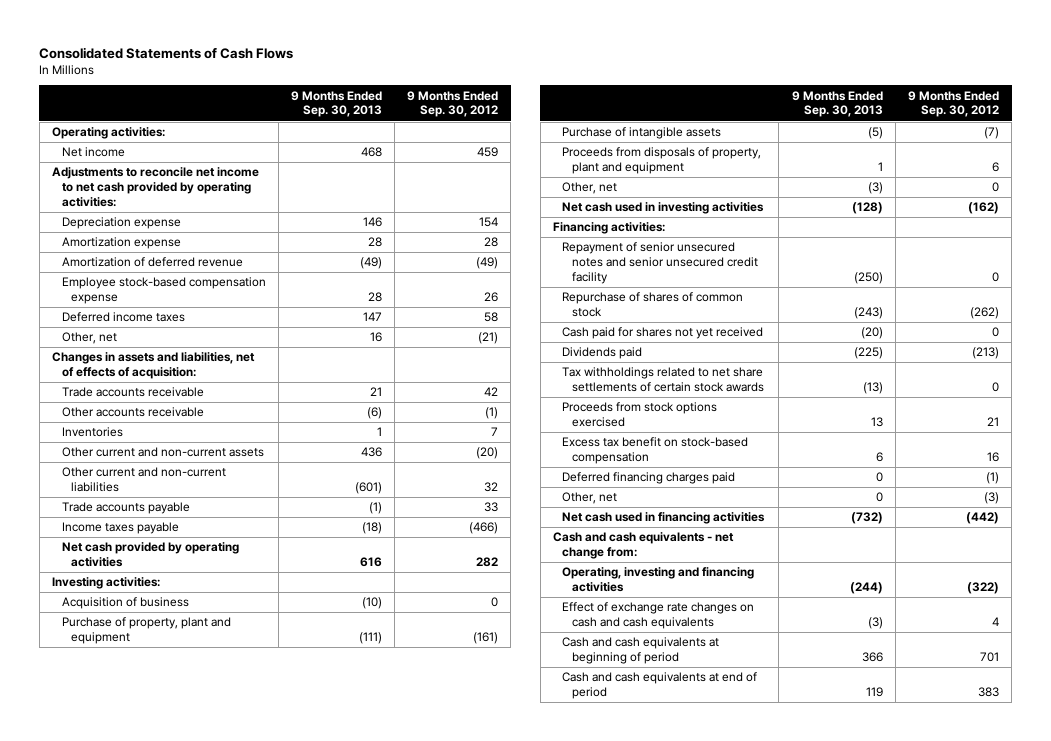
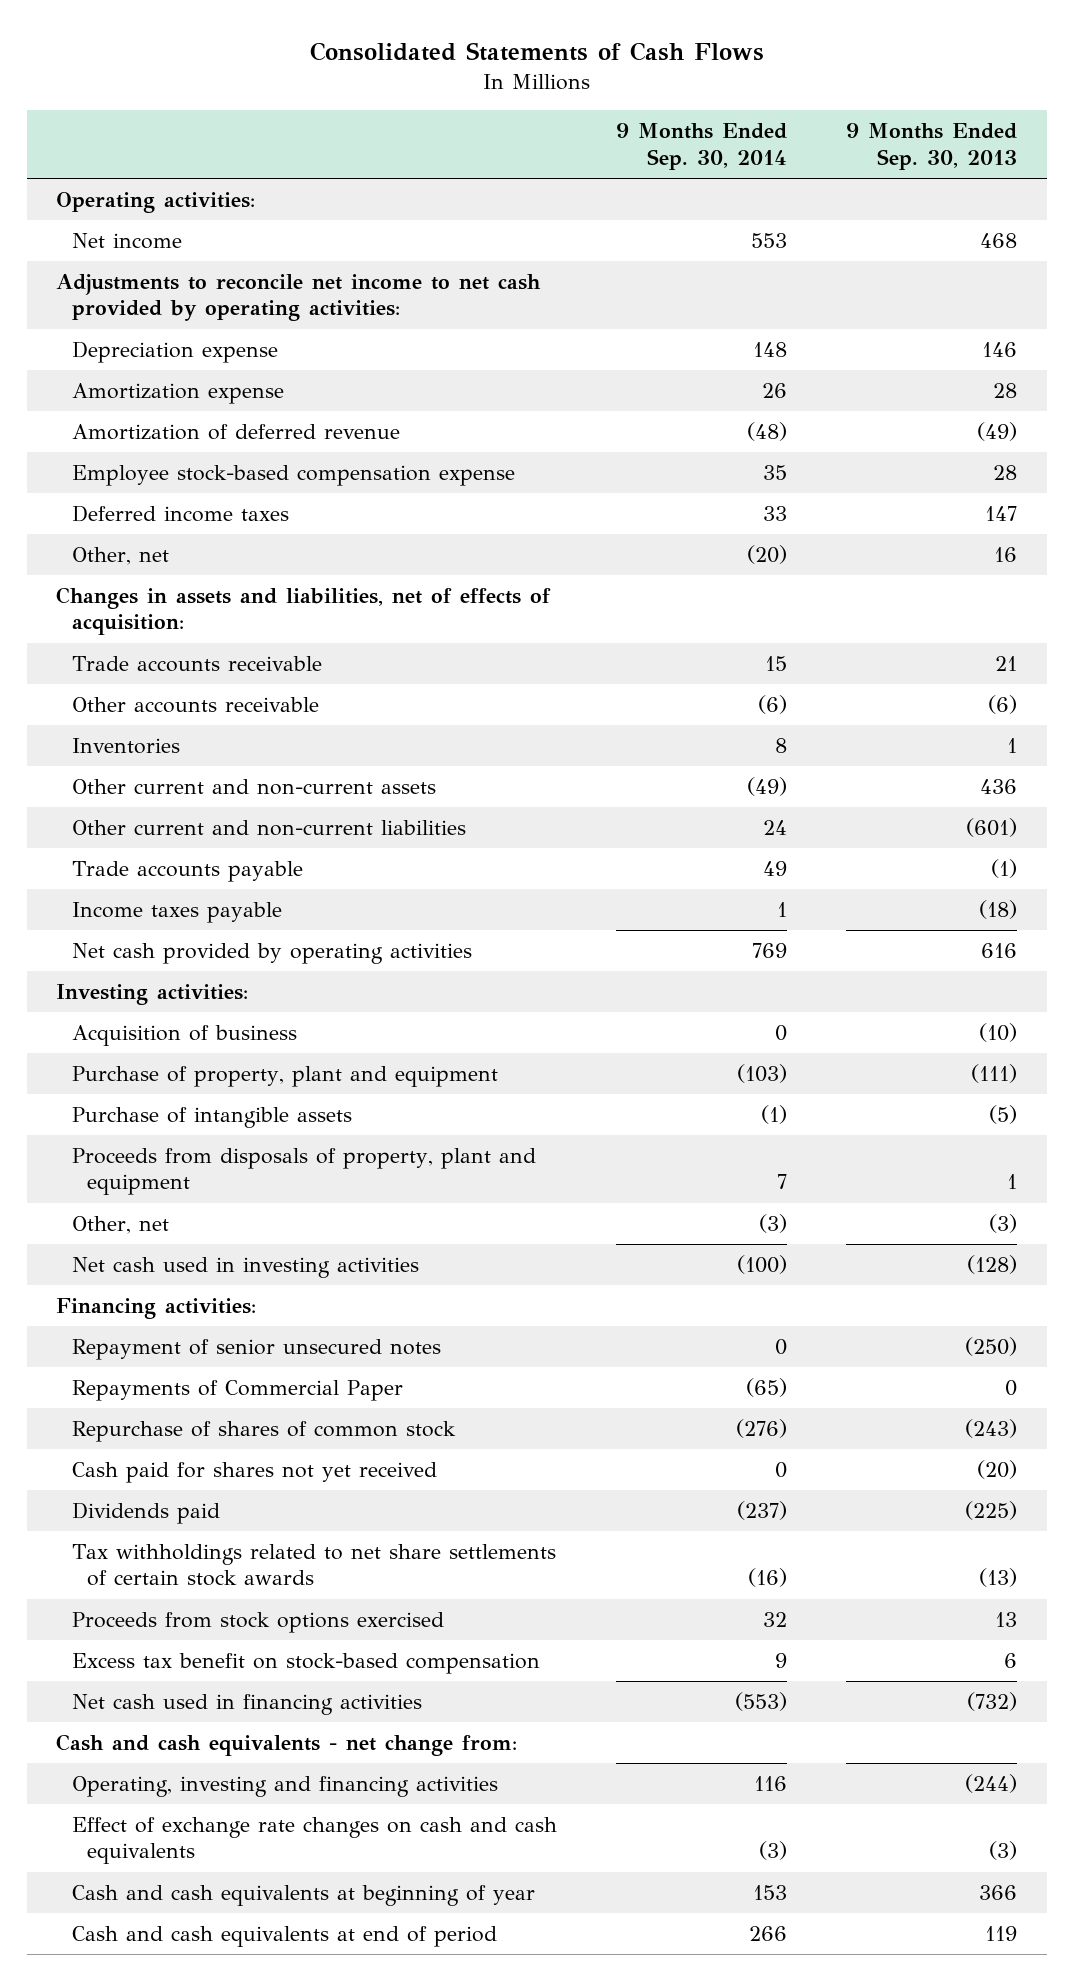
[407,90,499,118] 9 Months Ended Sep. 30, 2012 -> none
none -> [615,123,787,170] 9 Months Ended Sep. 30, 2014
[562,242,758,285] Repayment of senior unsecured notes and senior unsecured credit facility -> [71,1339,441,1361] Repayment of senior unsecured notes
none -> [71,1380,403,1402] Repayments of Commercial Paper
[562,472,736,485] Deferred financing charges paid -> none
[562,492,618,505] Other, net -> none
[562,637,720,665] Cash and cash equivalents at beginning of period -> [71,1885,535,1907] Cash and cash equivalents at beginning of year

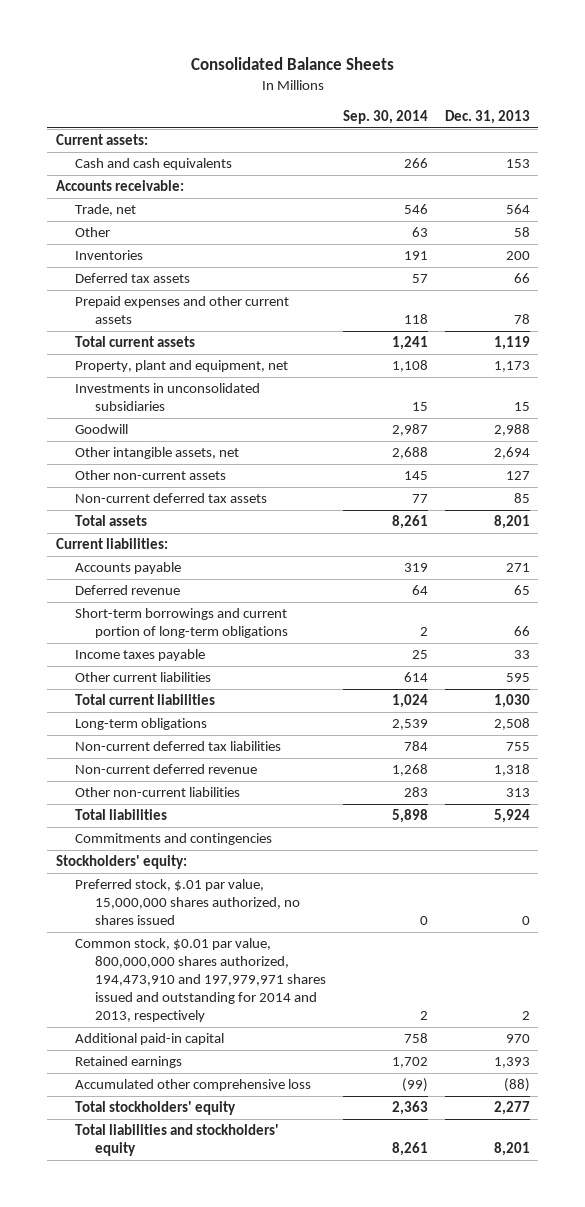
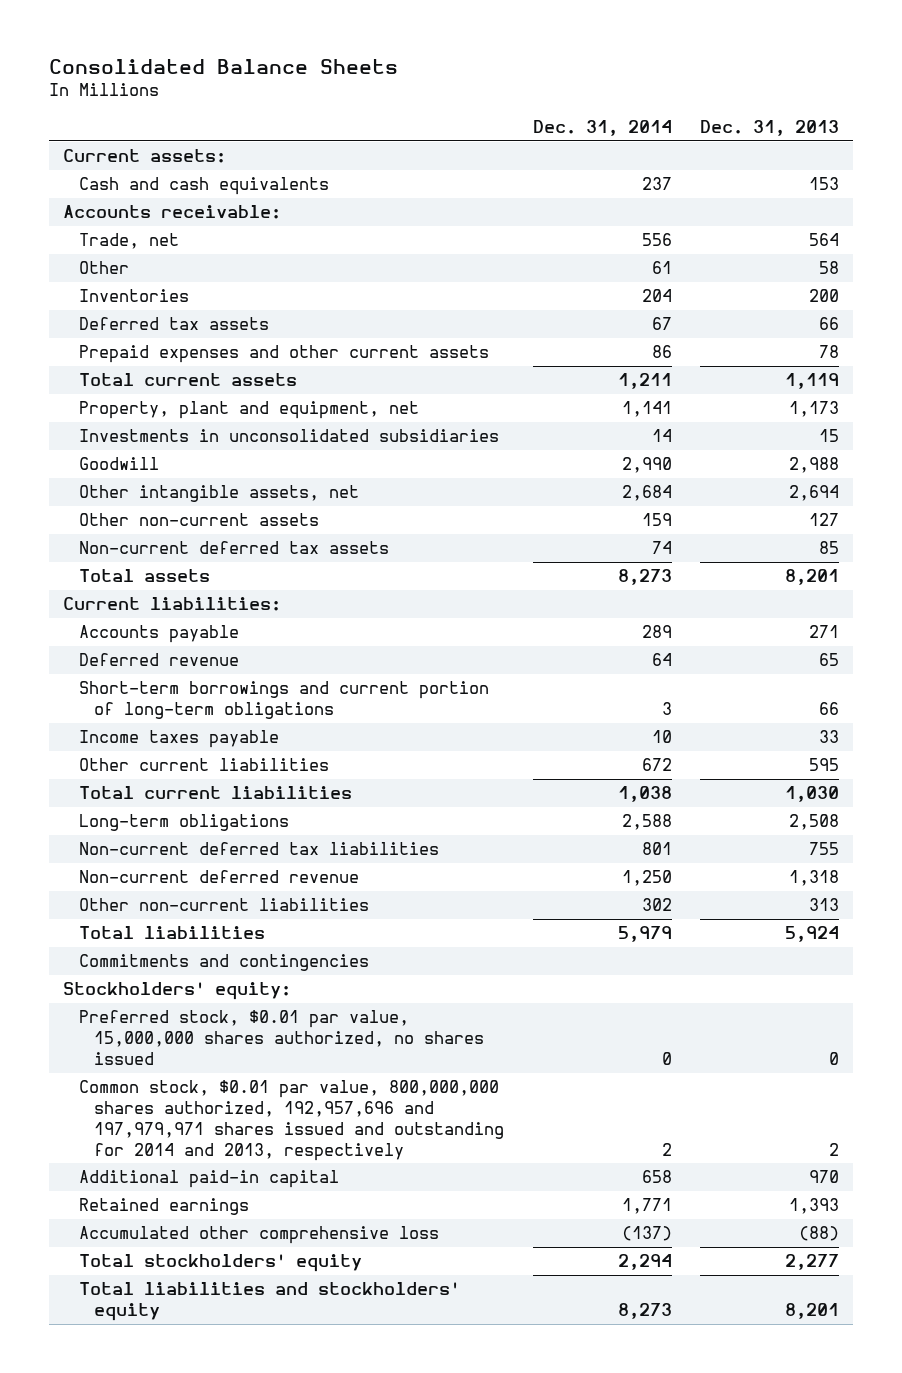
[342,110,428,125] Sep. 30, 2014 -> none
none -> [532,119,672,136] Dec. 31, 2014
[75,879,301,926] Preferred stock, $.01 par value, 15,000,000 shares authorized, no shares issued -> [78,1010,485,1065] Preferred stock, $0.01 par value, 15,000,000 shares authorized, no shares issued
[75,938,327,1022] Common stock, $0.01 par value, 800,000,000 shares authorized, 194,473,910 and 197,979,971 shares issued and outstanding for 2014 and 2013, respectively -> [78,1080,505,1161] Common stock, $0.01 par value, 800,000,000 shares authorized, 192,957,696 and 197,979,971 shares issued and outstanding for 2014 and 2013, respectively

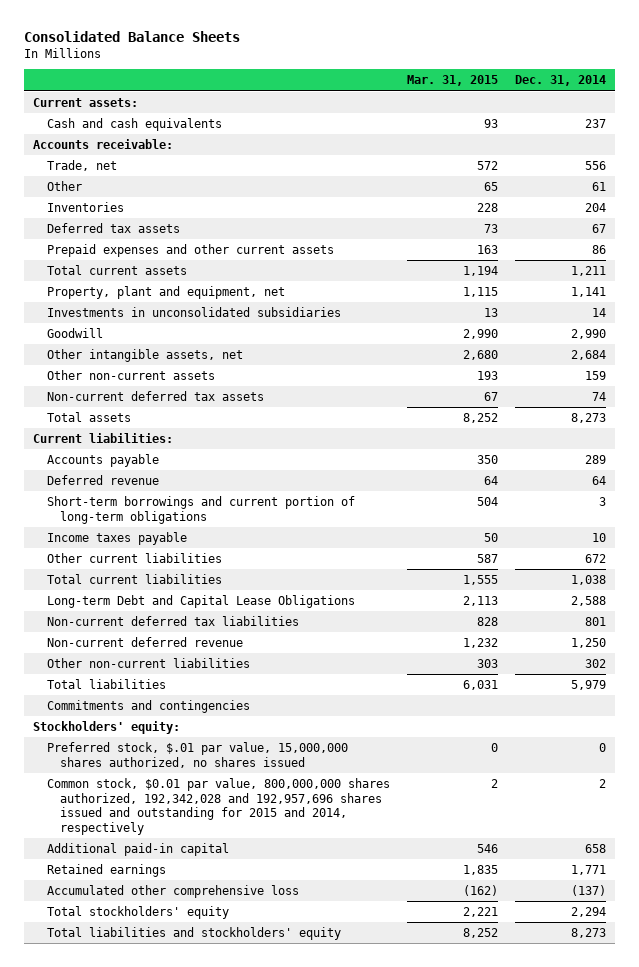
[700,119,840,136] Dec. 31, 2013 -> none
none -> [406,75,498,87] Mar. 31, 2015
[78,814,289,832] Long-term obligations -> [46,594,355,608] Long-term Debt and Capital Lease Obligations
[78,1010,485,1065] Preferred stock, $0.01 par value, 15,000,000 shares authorized, no shares issued -> [46,741,348,768] Preferred stock, $.01 par value, 15,000,000 shares authorized, no shares issued
[78,1080,505,1161] Common stock, $0.01 par value, 800,000,000 shares authorized, 192,957,696 and 197,979,971 shares issued and outstanding for 2014 and 2013, respectively -> [46,777,390,835] Common stock, $0.01 par value, 800,000,000 shares authorized, 192,342,028 and 192,957,696 shares issued and outstanding for 2015 and 2014, respectively

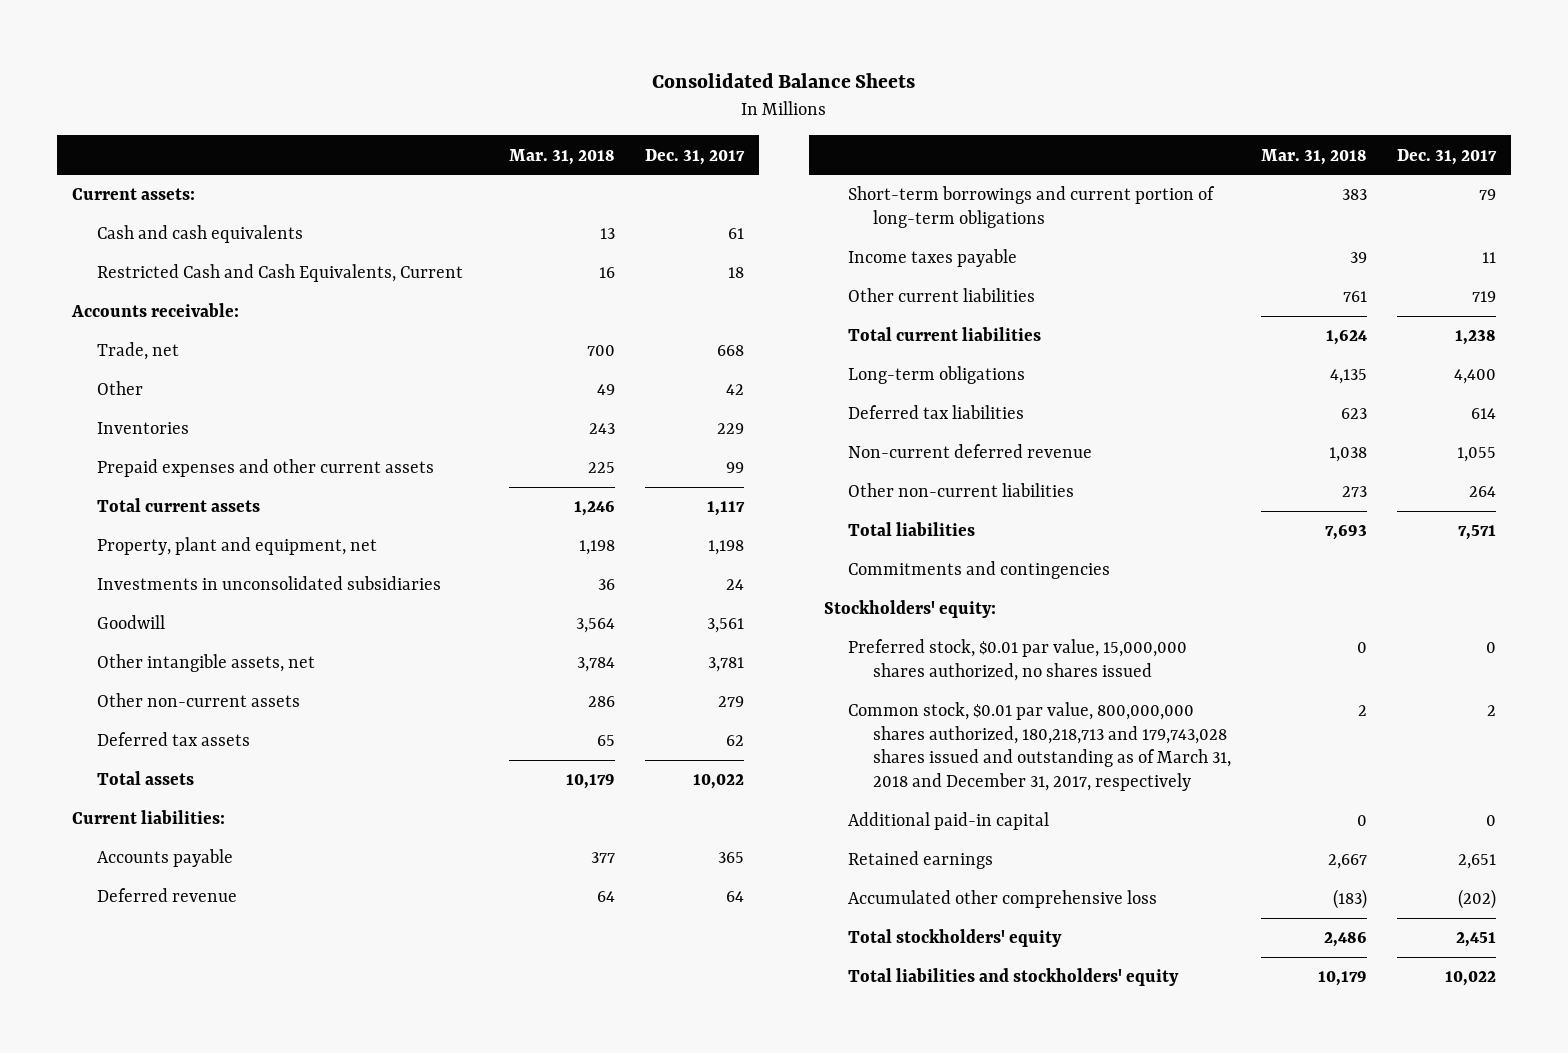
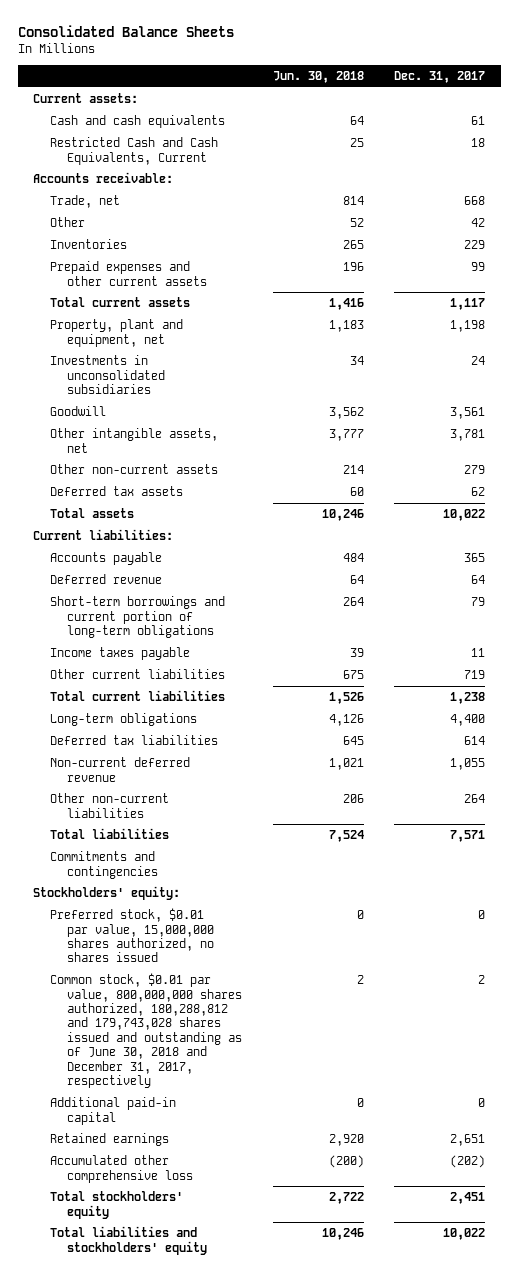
[509,148,616,165] Mar. 31, 2018 -> none
none -> [272,70,364,83] Jun. 30, 2018
[848,702,1231,791] Common stock, $0.01 par value, 800,000,000 shares authorized, 180,218,713 and 179,743,028 shares issued and outstanding as of March 31, 2018 and December 31, 2017, respectively -> [50,973,243,1089] Common stock, $0.01 par value, 800,000,000 shares authorized, 180,288,812 and 179,743,028 shares issued and outstanding as of June 30, 2018 and December 31, 2017, respectively

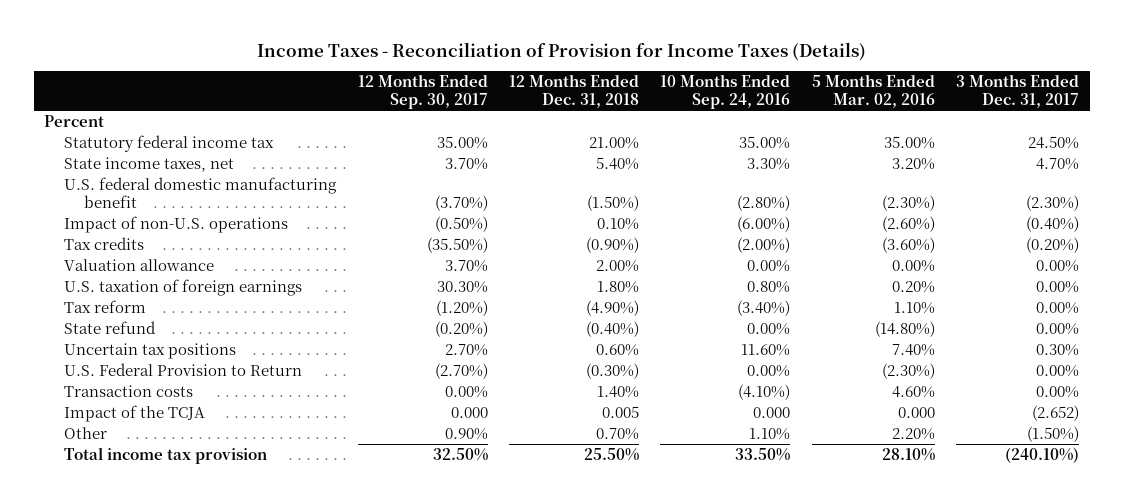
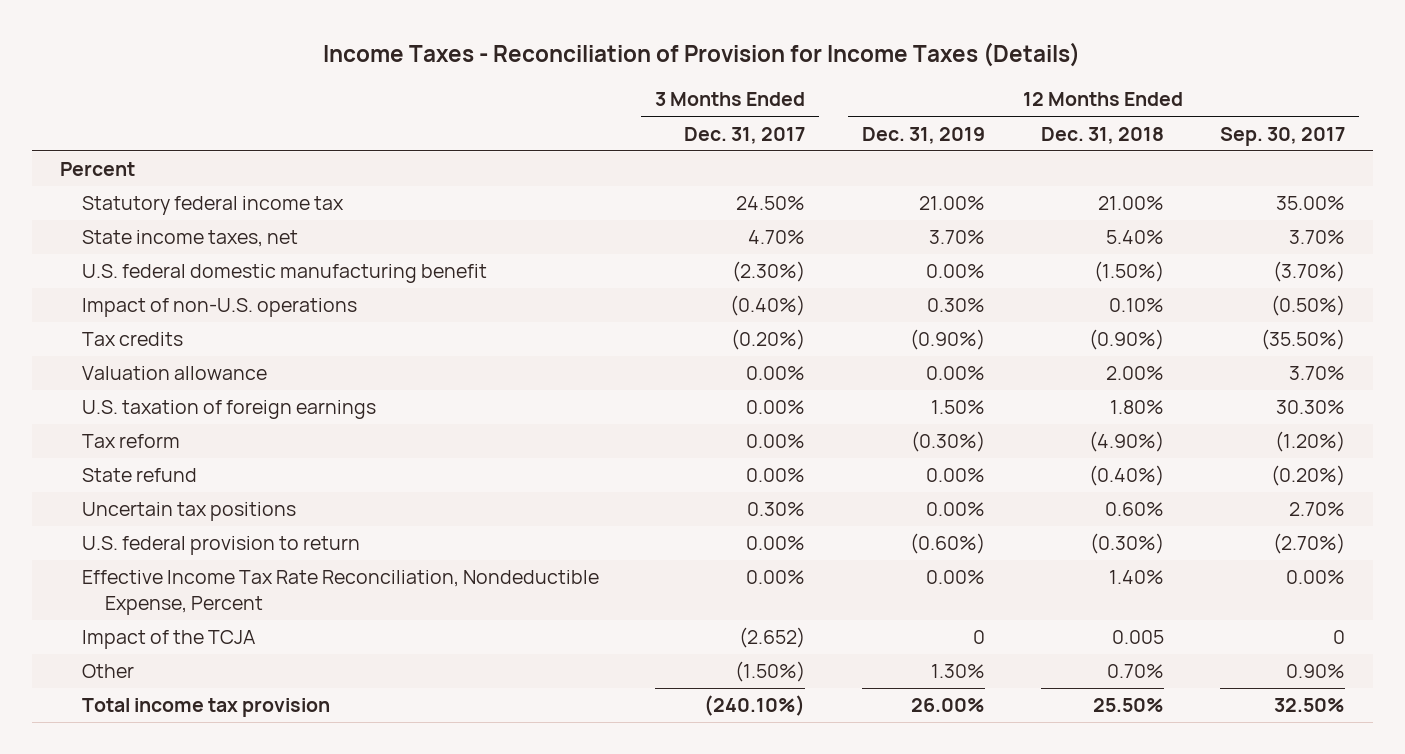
[660,74,791,110] 10 Months Ended Sep. 24, 2016 -> none
[811,74,935,109] 5 Months Ended Mar. 02, 2016 -> none
none -> [861,126,985,144] Dec. 31, 2019
[64,385,194,398] Transaction costs -> none
[64,363,303,377] U.S. Federal Provision to Return -> [82,536,361,556] U.S. federal provision to return
none -> [82,570,600,615] Effective Income Tax Rate Reconciliation, Nondeductible Expense, Percent
[450,407,488,419] 0.000 -> [1332,630,1345,645] 0

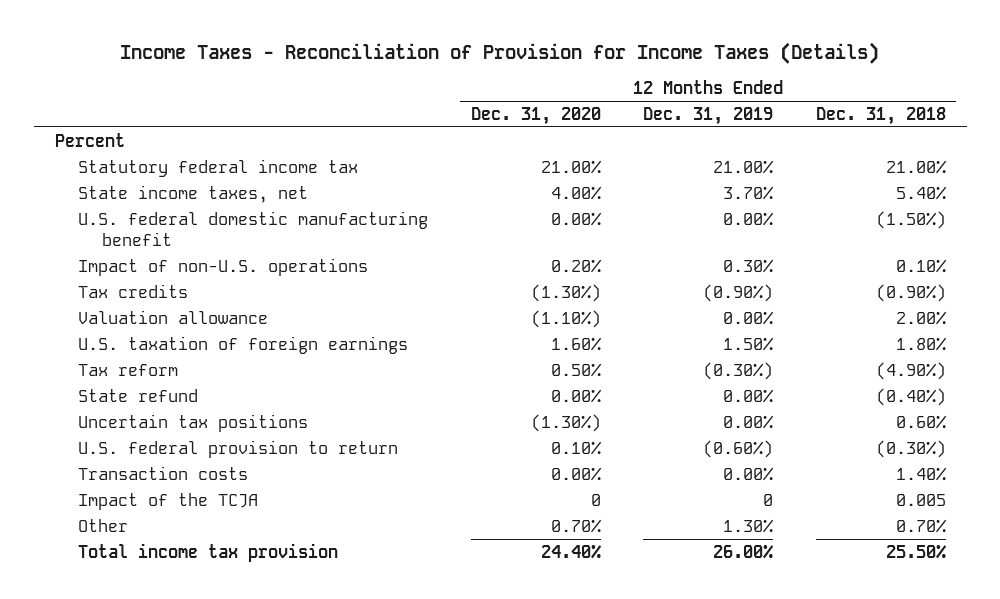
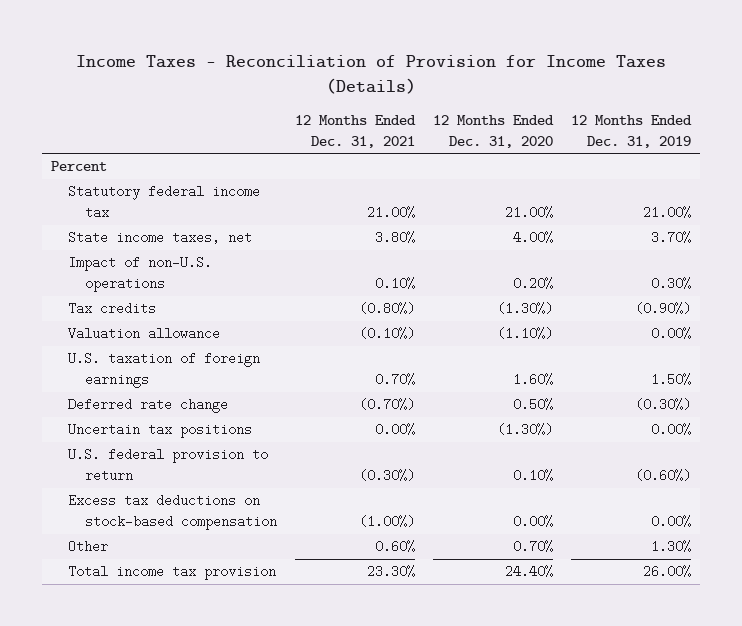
[815,106,946,125] Dec. 31, 2018 -> none
none -> [295,115,417,148] 12 Months Ended Dec. 31, 2021
[78,210,429,246] U.S. federal domestic manufacturing benefit -> none
[78,388,199,402] State refund -> none
[78,363,179,376] Tax reform -> [68,398,229,414] Deferred rate change
[78,465,249,480] Transaction costs -> none
[78,492,259,510] Impact of the TCJA -> none
none -> [68,494,278,530] Excess tax deductions on stock-based compensation

